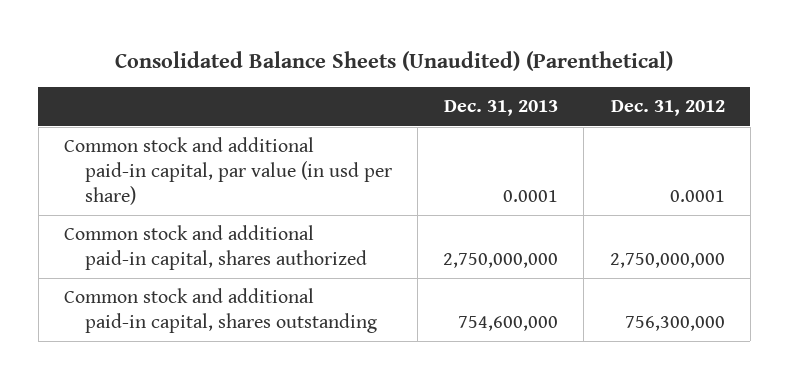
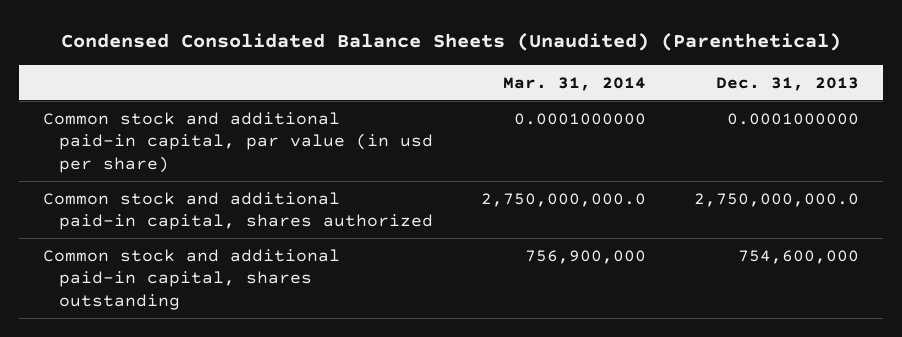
[115,51,674,72] Consolidated Balance Sheets (Unaudited) (Parenthetical) -> [61,33,842,52] Condensed Consolidated Balance Sheets (Unaudited) (Parenthetical)
[610,100,725,117] Dec. 31, 2012 -> none
none -> [503,76,647,91] Mar. 31, 2014
[503,189,559,202] 0.0001 -> [726,112,859,125] 0.0001000000
[443,252,559,268] 2,750,000,000 -> [693,192,859,207] 2,750,000,000.0

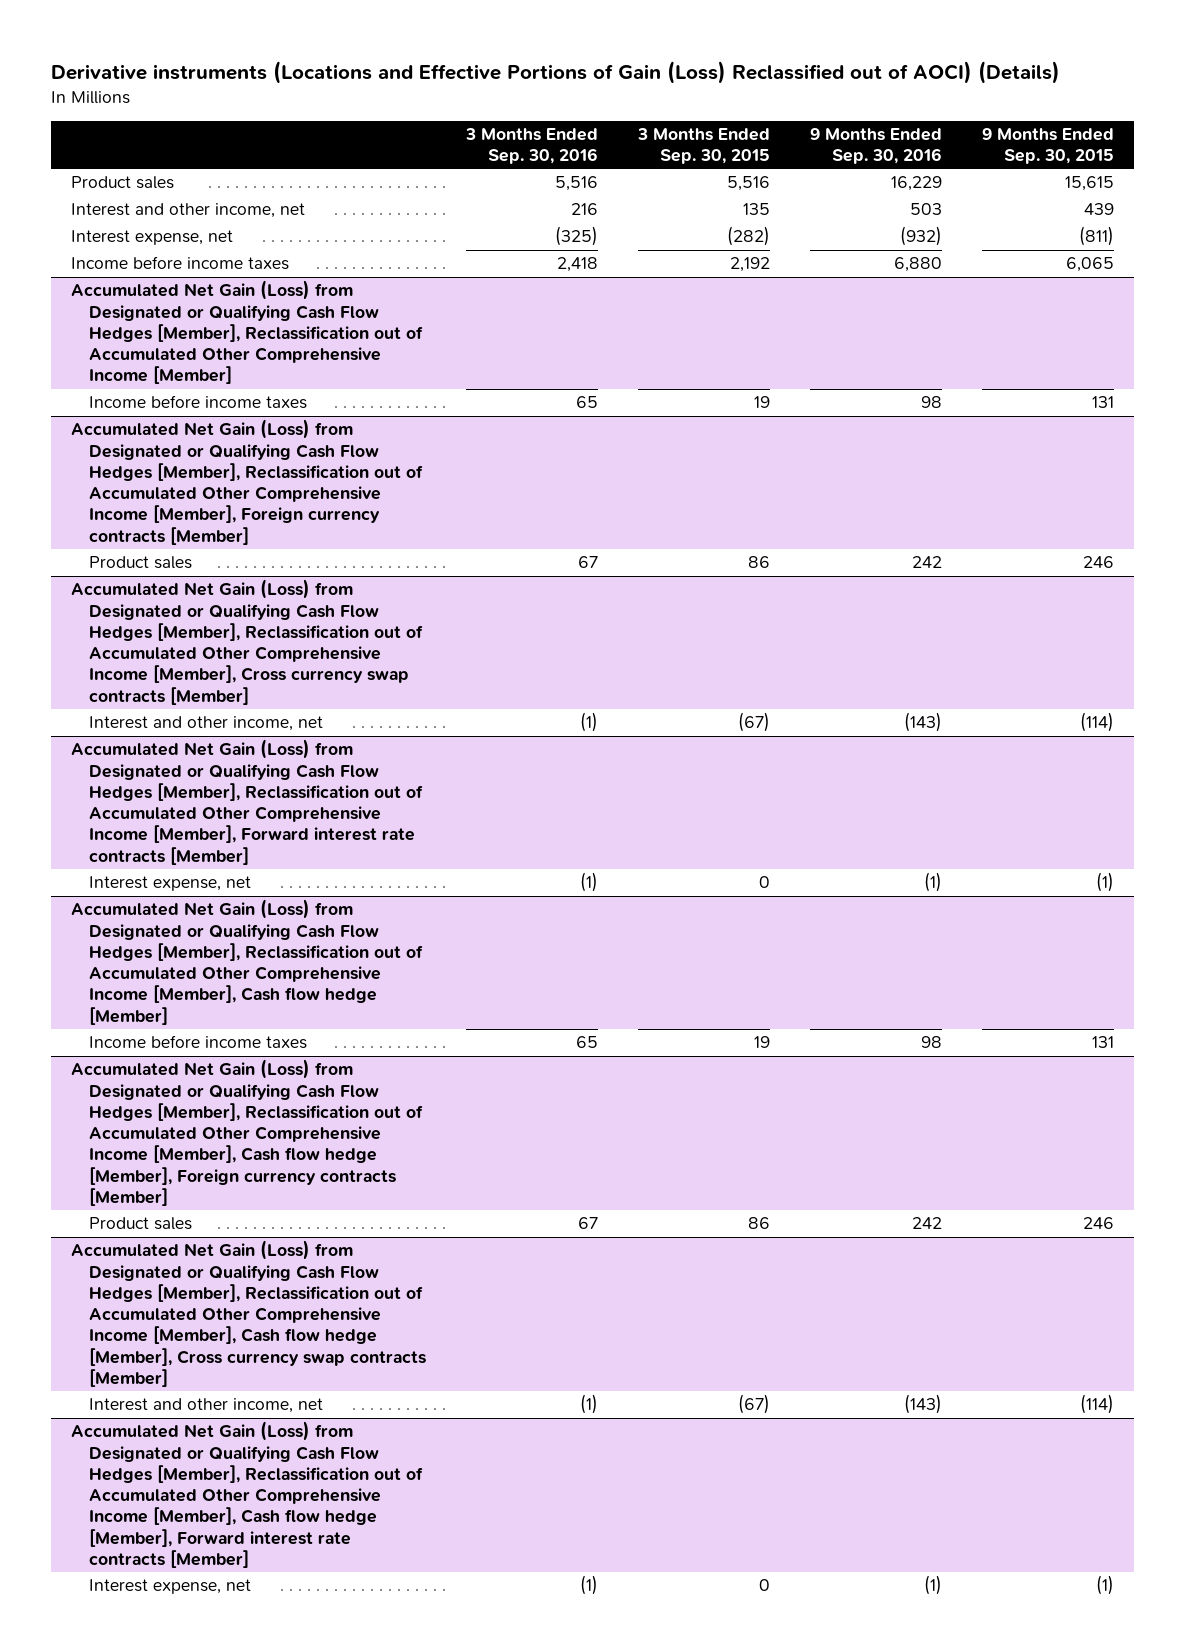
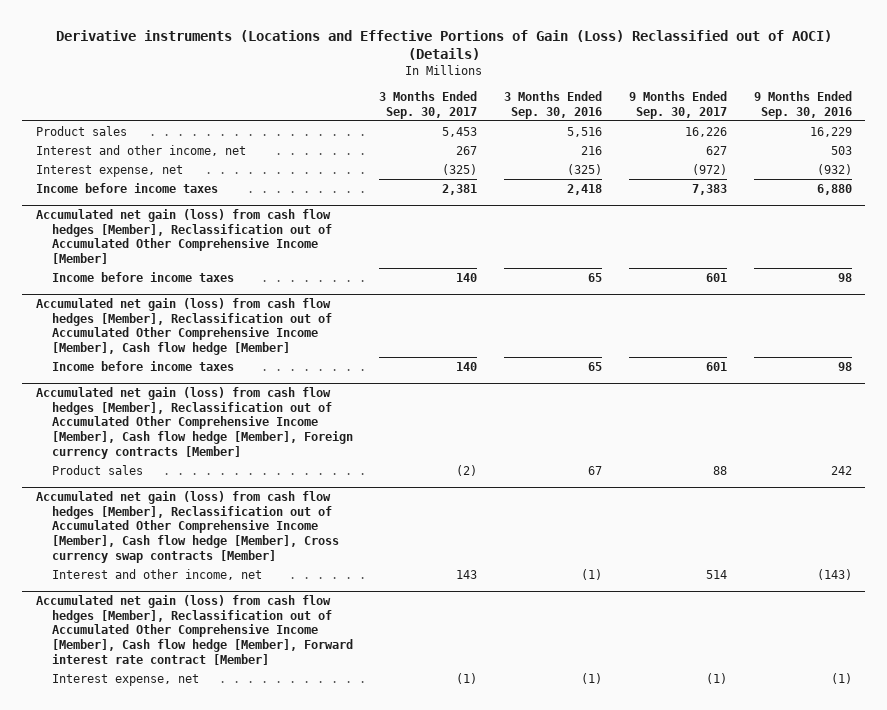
[637,127,771,165] 3 Months Ended Sep. 30, 2015 -> none
[982,127,1115,165] 9 Months Ended Sep. 30, 2015 -> none
none -> [379,90,478,119] 3 Months Ended Sep. 30, 2017
none -> [628,90,727,119] 9 Months Ended Sep. 30, 2017
[71,280,424,385] Accumulated Net Gain (Loss) from Designated or Qualifying Cash Flow Hedges [Member], Reclassification out of Accumulated Other Comprehensive Income [Member] -> [35,209,332,264] Accumulated net gain (loss) from cash flow hedges [Member], Reclassification out of Accumulated Other Comprehensive Income [Member]
[71,419,424,545] Accumulated Net Gain (Loss) from Designated or Qualifying Cash Flow Hedges [Member], Reclassification out of Accumulated Other Comprehensive Income [Member], Foreign currency contracts [Member] -> none
[89,556,193,570] Product sales -> none
[71,579,424,705] Accumulated Net Gain (Loss) from Designated or Qualifying Cash Flow Hedges [Member], Reclassification out of Accumulated Other Comprehensive Income [Member], Cross currency swap contracts [Member] -> none
[89,716,324,732] Interest and other income, net -> none
[71,739,424,865] Accumulated Net Gain (Loss) from Designated or Qualifying Cash Flow Hedges [Member], Reclassification out of Accumulated Other Comprehensive Income [Member], Forward interest rate contracts [Member] -> none
[89,876,252,892] Interest expense, net -> none
[71,899,424,1025] Accumulated Net Gain (Loss) from Designated or Qualifying Cash Flow Hedges [Member], Reclassification out of Accumulated Other Comprehensive Income [Member], Cash flow hedge [Member] -> [35,298,332,355] Accumulated net gain (loss) from cash flow hedges [Member], Reclassification out of Accumulated Other Comprehensive Income [Member], Cash flow hedge [Member]
[71,1059,424,1206] Accumulated Net Gain (Loss) from Designated or Qualifying Cash Flow Hedges [Member], Reclassification out of Accumulated Other Comprehensive Income [Member], Cash flow hedge [Member], Foreign currency contracts [Member] -> [35,387,353,459] Accumulated net gain (loss) from cash flow hedges [Member], Reclassification out of Accumulated Other Comprehensive Income [Member], Cash flow hedge [Member], Foreign currency contracts [Member]
[71,1240,427,1387] Accumulated Net Gain (Loss) from Designated or Qualifying Cash Flow Hedges [Member], Reclassification out of Accumulated Other Comprehensive Income [Member], Cash flow hedge [Member], Cross currency swap contracts [Member] -> [35,491,339,563] Accumulated net gain (loss) from cash flow hedges [Member], Reclassification out of Accumulated Other Comprehensive Income [Member], Cash flow hedge [Member], Cross currency swap contracts [Member]
[71,1421,424,1568] Accumulated Net Gain (Loss) from Designated or Qualifying Cash Flow Hedges [Member], Reclassification out of Accumulated Other Comprehensive Income [Member], Cash flow hedge [Member], Forward interest rate contracts [Member] -> [35,595,353,665] Accumulated net gain (loss) from cash flow hedges [Member], Reclassification out of Accumulated Other Comprehensive Income [Member], Cash flow hedge [Member], Forward interest rate contract [Member]

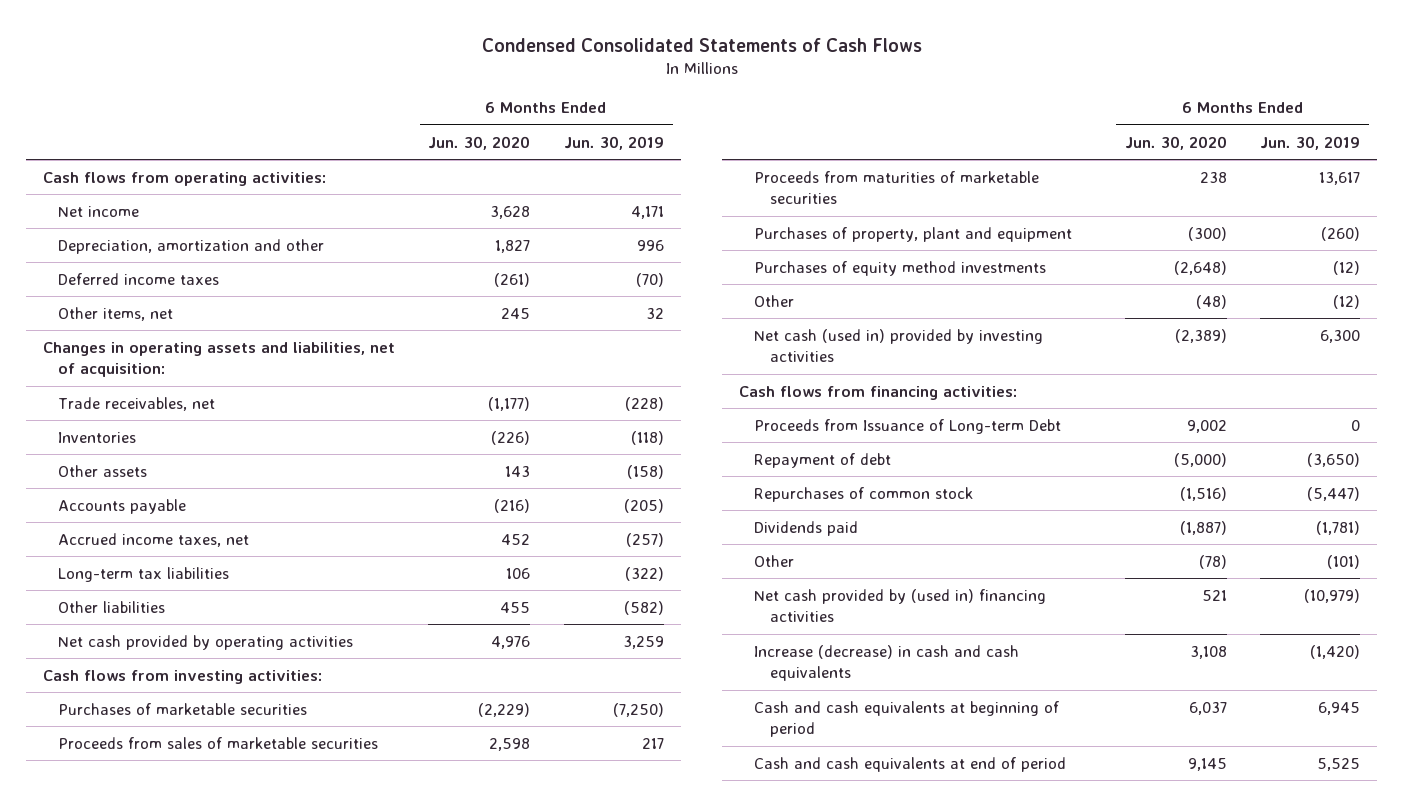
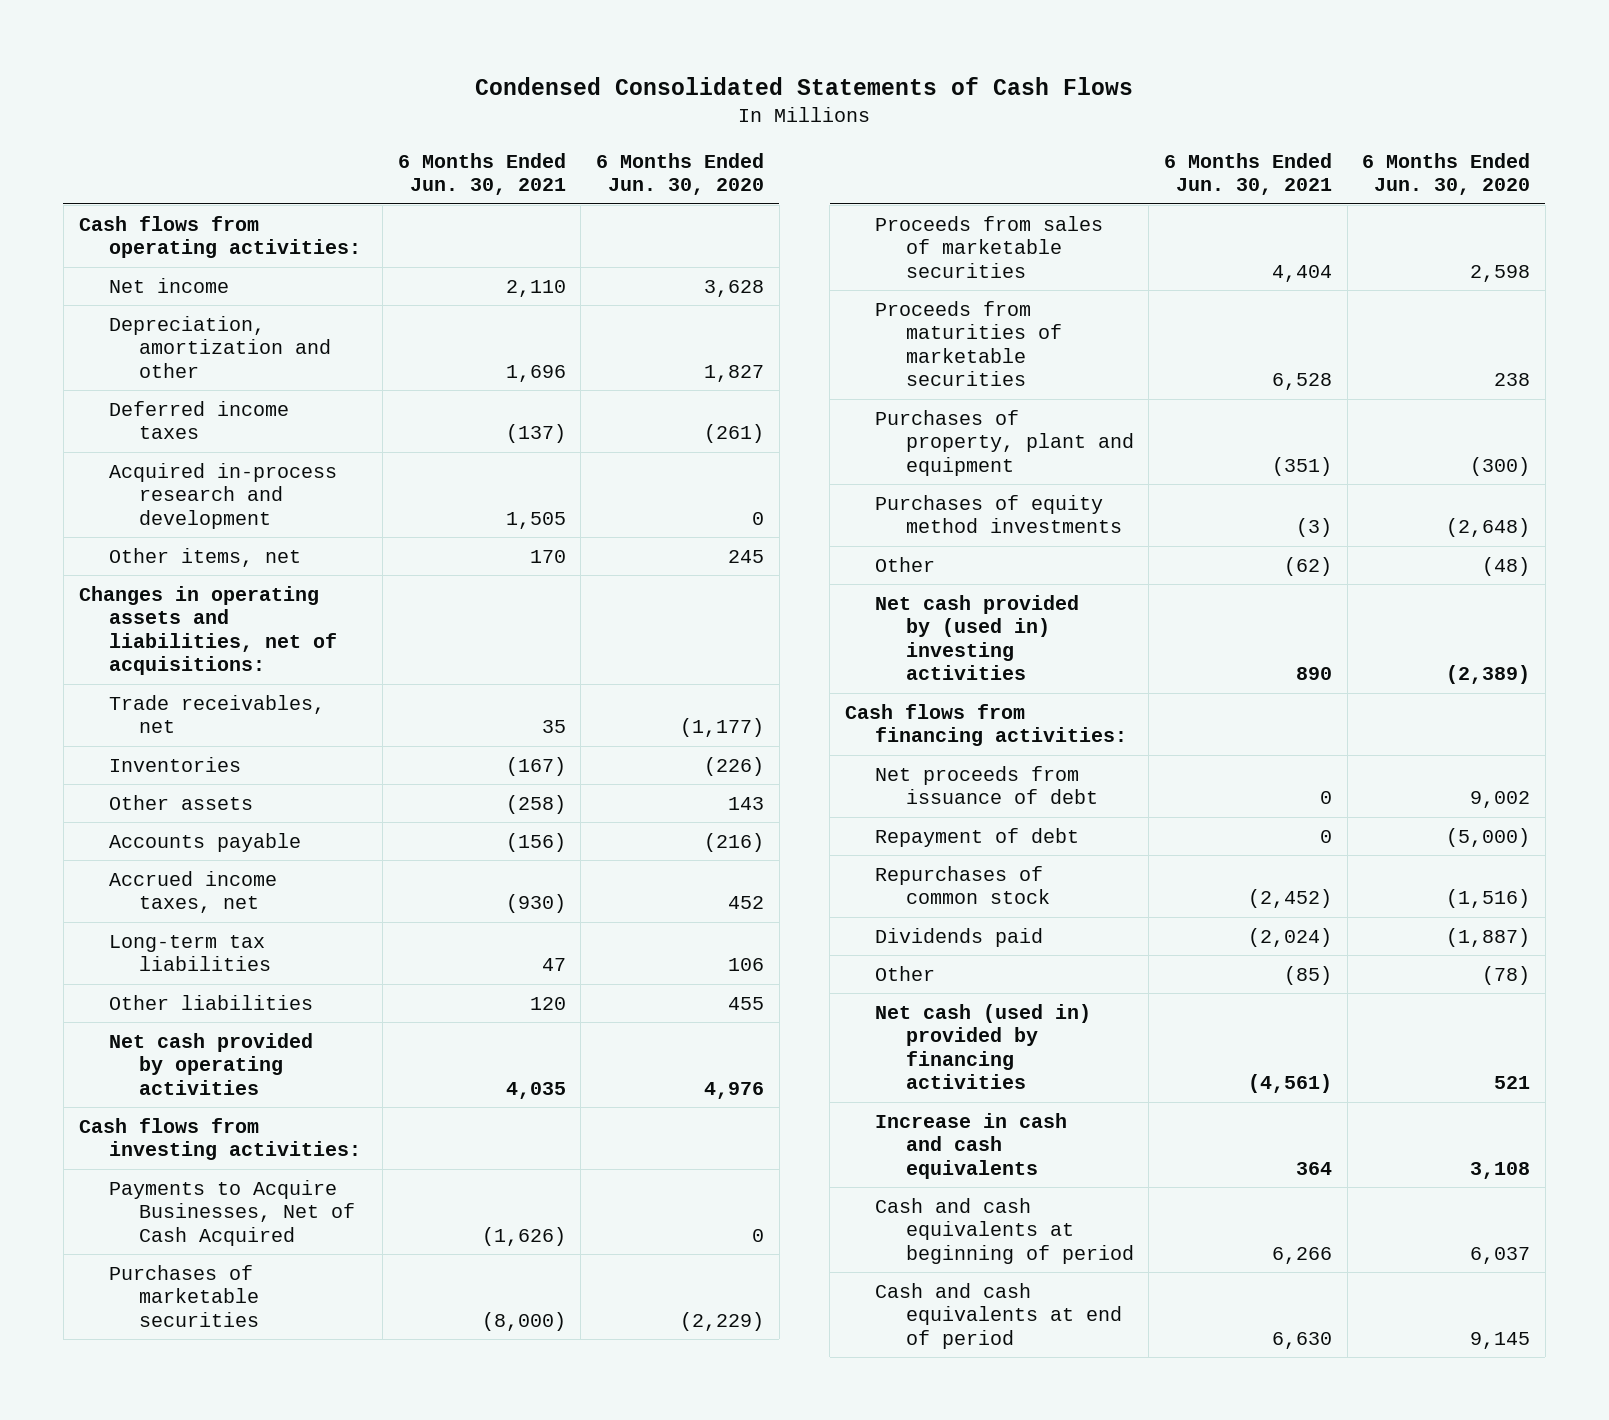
[564,135,665,150] Jun. 30, 2019 -> none
none -> [397,152,566,196] 6 Months Ended Jun. 30, 2021
none -> [109,462,338,529] Acquired in-process research and development
[42,341,395,378] Changes in operating assets and liabilities, net of acquisition: -> [78,585,338,676] Changes in operating assets and liabilities, net of acquisitions:
none -> [109,1179,356,1246] Payments to Acquire Businesses, Net of Cash Acquired
[754,328,1044,363] Net cash (used in) provided by investing activities -> [875,594,1080,681] Net cash provided by (used in) investing activities
[754,418,1062,434] Proceeds from Issuance of Long-term Debt -> [875,765,1098,805] Net proceeds from issuance of debt
[754,588,1047,623] Net cash provided by (used in) financing activities -> [875,1003,1092,1090] Net cash (used in) provided by financing activities
[754,644,1020,682] Increase (decrease) in cash and cash equivalents -> [875,1112,1068,1179] Increase in cash and cash equivalents

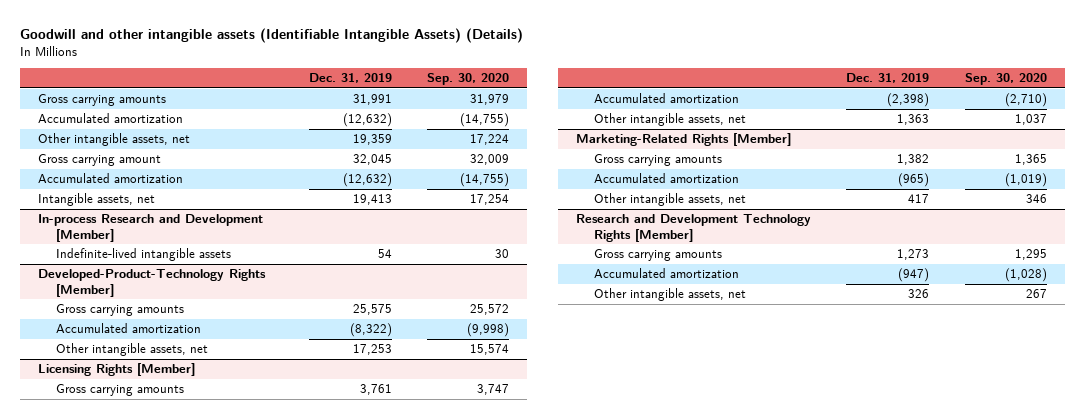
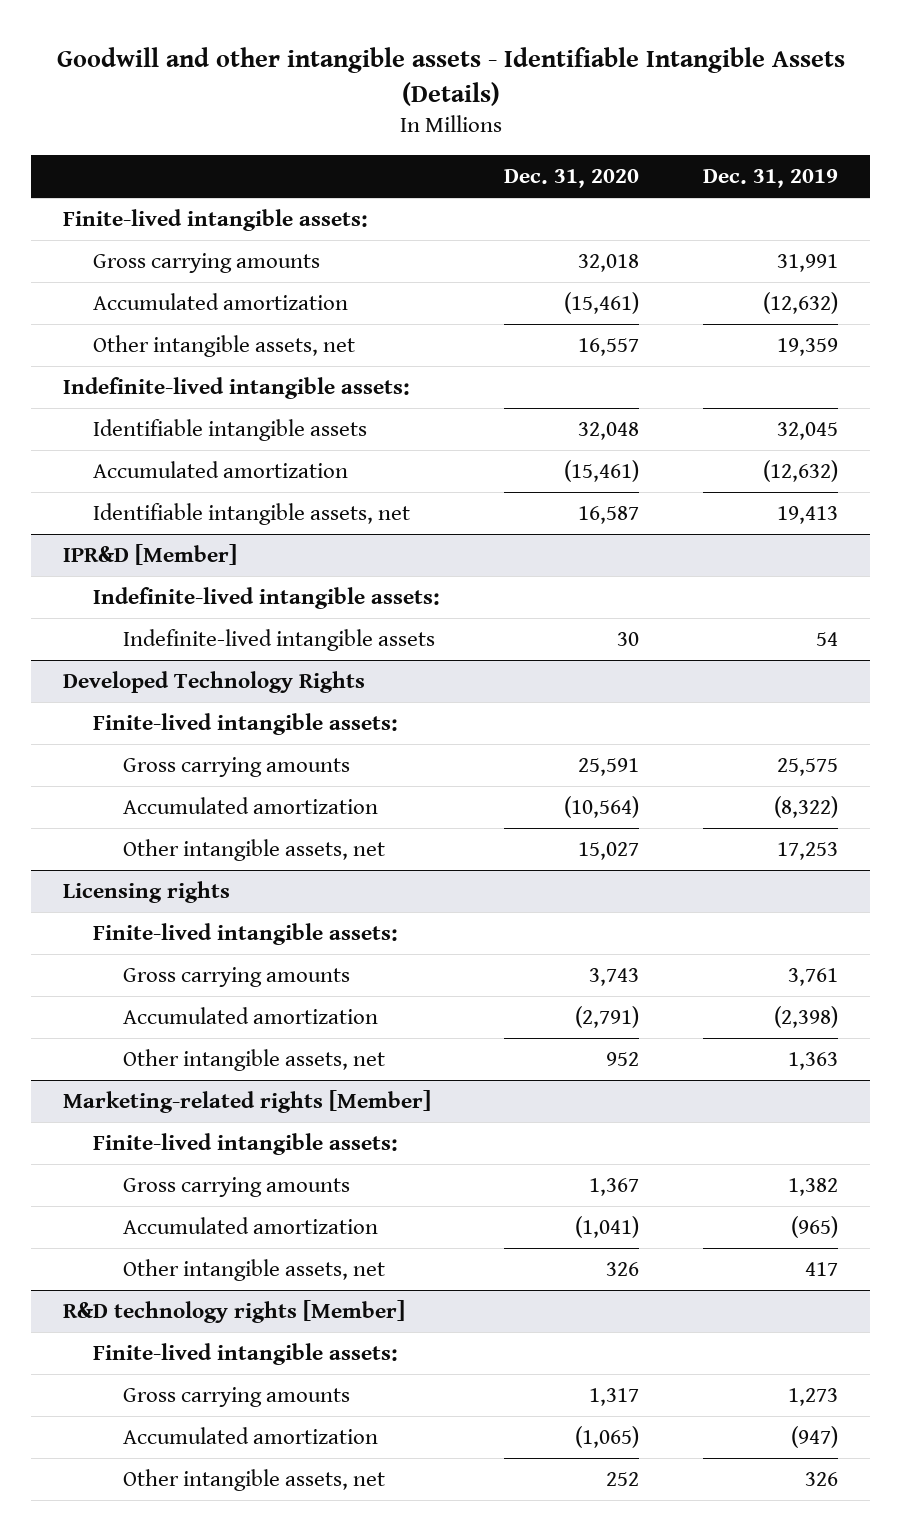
[20,28,524,44] Goodwill and other intangible assets (Identifiable Intangible Assets) (Details) -> [56,46,845,106] Goodwill and other intangible assets - Identifiable Intangible Assets (Details)
[427,73,510,86] Sep. 30, 2020 -> none
none -> [504,169,640,189] Dec. 31, 2020
none -> [63,209,369,232] Finite-lived intangible assets:
none -> [63,377,411,400] Indefinite-lived intangible assets:
[38,154,162,167] Gross carrying amount -> [93,419,368,442] Identifiable intangible assets
[38,193,156,207] Intangible assets, net -> [93,503,411,526] Identifiable intangible assets, net
[38,214,264,242] In-process Research and Development [Member] -> [63,544,238,566] IPR&D [Member]
none -> [93,587,441,610] Indefinite-lived intangible assets:
[38,269,267,297] Developed-Product-Technology Rights [Member] -> [63,671,366,694] Developed Technology Rights
none -> [93,713,399,736] Finite-lived intangible assets:
[38,363,196,377] Licensing Rights [Member] -> [63,881,231,904] Licensing rights
none -> [93,923,399,946] Finite-lived intangible assets:
[575,133,791,147] Marketing-Related Rights [Member] -> [63,1090,432,1114] Marketing-related rights [Member]
none -> [93,1133,399,1156] Finite-lived intangible assets:
[575,214,811,242] Research and Development Technology Rights [Member] -> [63,1300,406,1324] R&D technology rights [Member]
none -> [93,1343,399,1366] Finite-lived intangible assets:

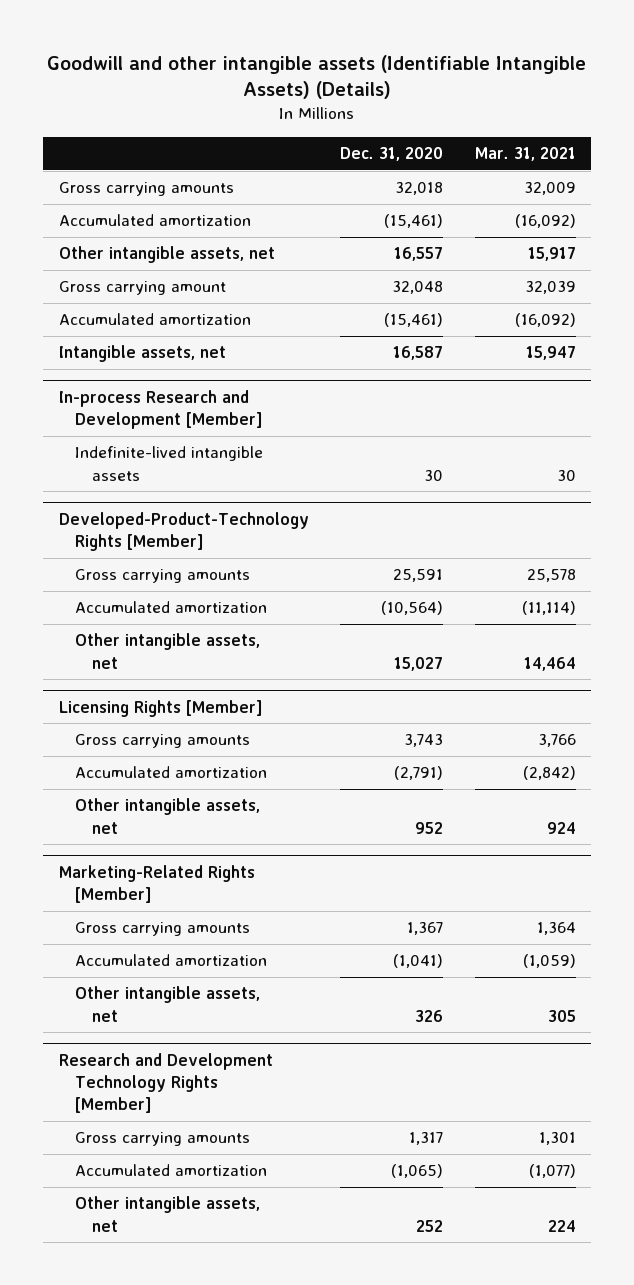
[56,46,845,106] Goodwill and other intangible assets - Identifiable Intangible Assets (Details) -> [47,54,587,100] Goodwill and other intangible assets (Identifiable Intangible Assets) (Details)
[703,169,839,189] Dec. 31, 2019 -> none
none -> [474,147,576,162] Mar. 31, 2021
[63,209,369,232] Finite-lived intangible assets: -> none
[63,377,411,400] Indefinite-lived intangible assets: -> none
[93,419,368,442] Identifiable intangible assets -> [58,281,226,296] Gross carrying amount
[93,587,441,610] Indefinite-lived intangible assets: -> none
[93,503,411,526] Identifiable intangible assets, net -> [58,345,226,363] Intangible assets, net
[63,544,238,566] IPR&D [Member] -> [58,389,264,429] In-process Research and Development [Member]
[93,713,399,736] Finite-lived intangible assets: -> none
[63,671,366,694] Developed Technology Rights -> [58,511,309,551] Developed-Product-Technology Rights [Member]
[93,923,399,946] Finite-lived intangible assets: -> none
[63,881,231,904] Licensing rights -> [58,699,263,717] Licensing Rights [Member]
[93,1133,399,1156] Finite-lived intangible assets: -> none
[63,1090,432,1114] Marketing-related rights [Member] -> [58,864,255,903] Marketing-Related Rights [Member]
[93,1343,399,1366] Finite-lived intangible assets: -> none
[63,1300,406,1324] R&D technology rights [Member] -> [58,1052,273,1114] Research and Development Technology Rights [Member]

